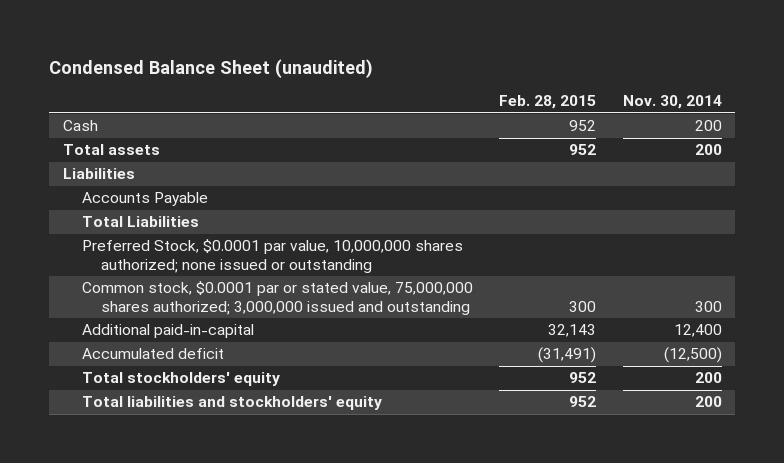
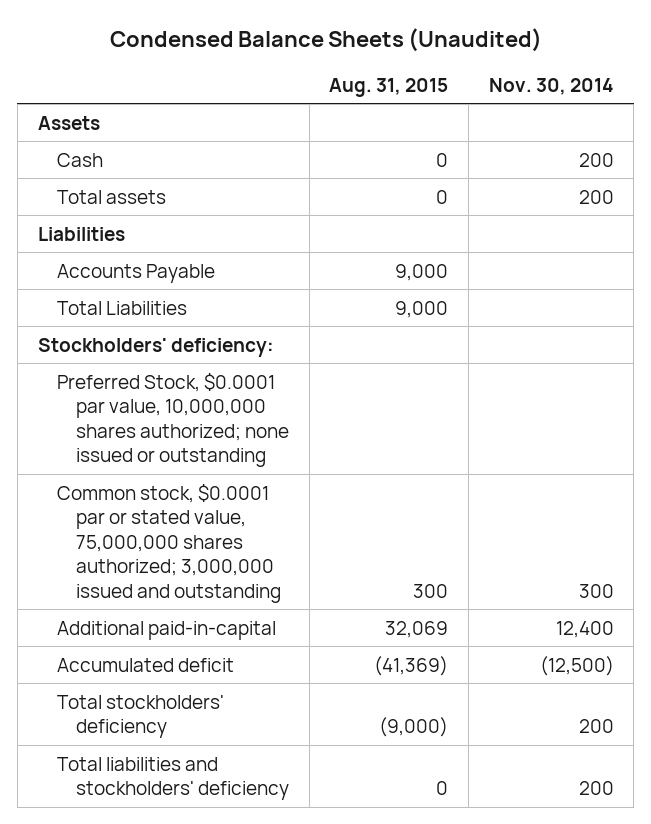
[49,58,374,78] Condensed Balance Sheet (unaudited) -> [109,28,542,53] Condensed Balance Sheets (Unaudited)
[499,95,597,110] Feb. 28, 2015 -> none
none -> [329,77,449,97] Aug. 31, 2015
none -> [37,115,100,130] Assets
none -> [37,337,274,357] Stockholders' deficiency:
[81,372,280,387] Total stockholders' equity -> [56,694,224,739] Total stockholders' deficiency
[81,396,382,411] Total liabilities and stockholders' equity -> [56,756,289,801] Total liabilities and stockholders' deficiency

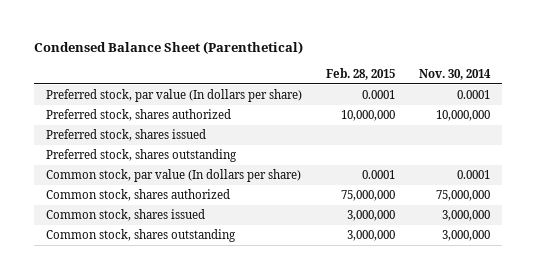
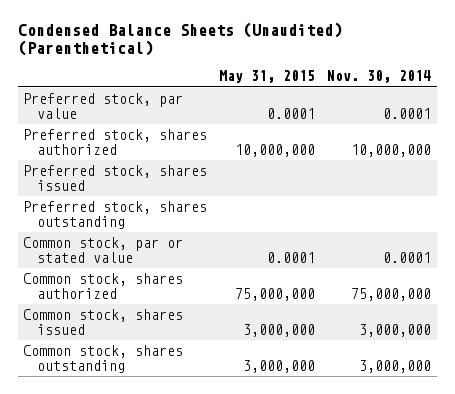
[34,41,304,55] Condensed Balance Sheet (Parenthetical) -> [17,21,342,56] Condensed Balance Sheets (Unaudited) (Parenthetical)
[326,67,396,80] Feb. 28, 2015 -> none
none -> [219,70,316,84] May 31, 2015
[46,89,303,103] Preferred stock, par value (In dollars per share) -> [23,92,184,119] Preferred stock, par value
[46,169,302,183] Common stock, par value (In dollars per share) -> [23,236,184,263] Common stock, par or stated value

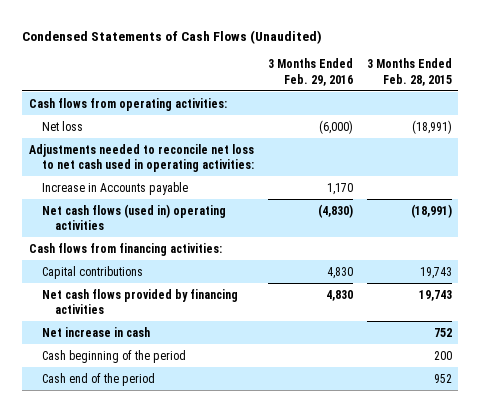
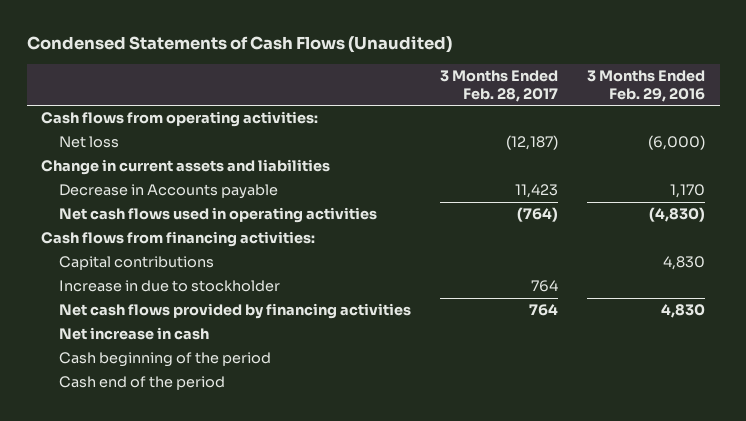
[366,58,452,86] 3 Months Ended Feb. 28, 2015 -> none
none -> [440,69,559,102] 3 Months Ended Feb. 28, 2017
[29,143,255,172] Adjustments needed to reconcile net loss to net cash used in operating activities: -> none
none -> [41,159,331,176] Change in current assets and liabilities
[41,181,188,195] Increase in Accounts payable -> [58,184,278,200] Decrease in Accounts payable
[41,203,226,230] Net cash flows (used in) operating activities -> [58,207,377,224] Net cash flows used in operating activities
none -> [58,280,280,293] Increase in due to stockholder

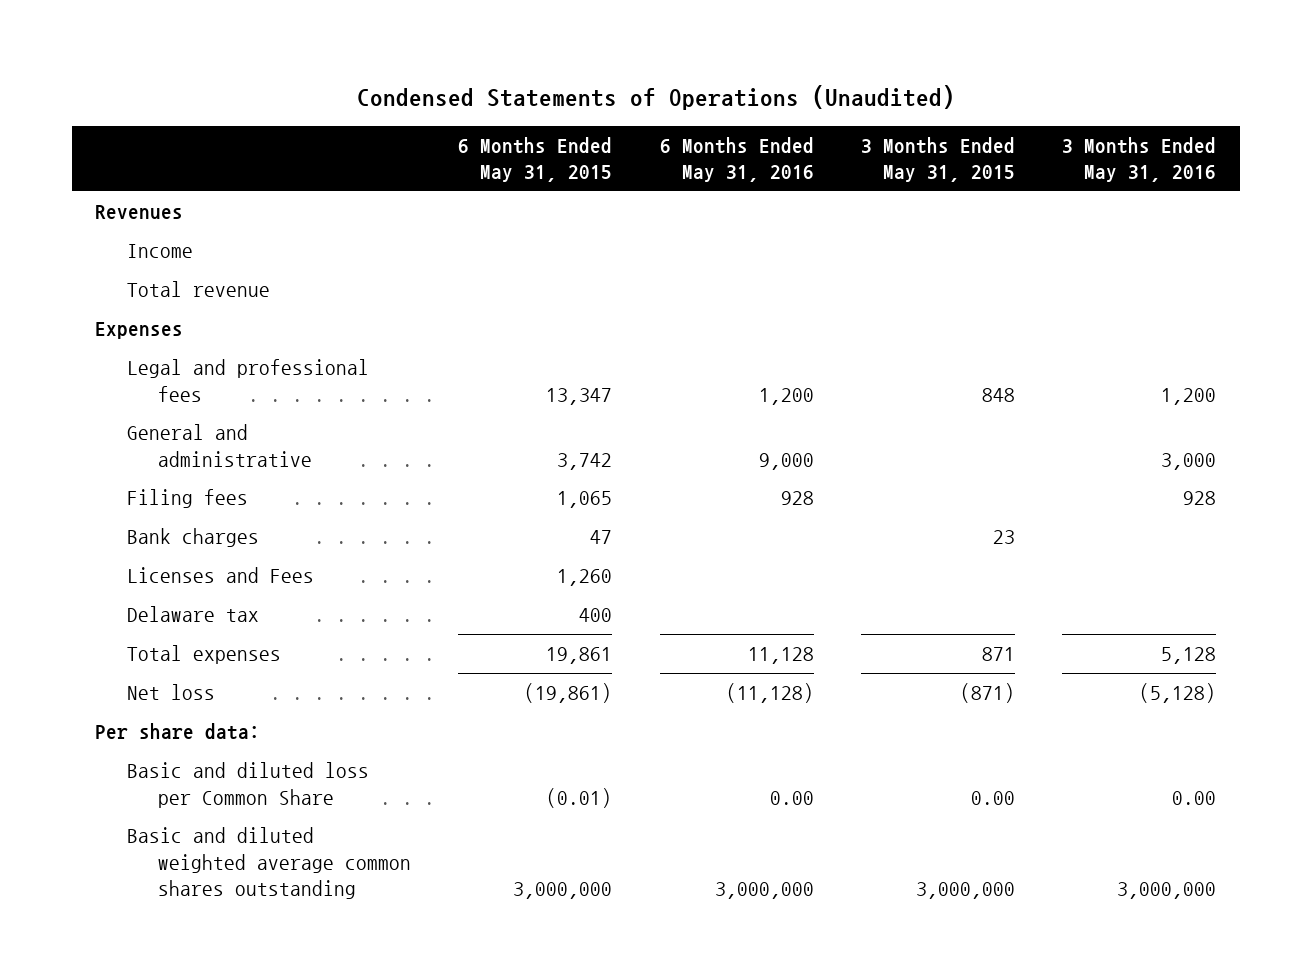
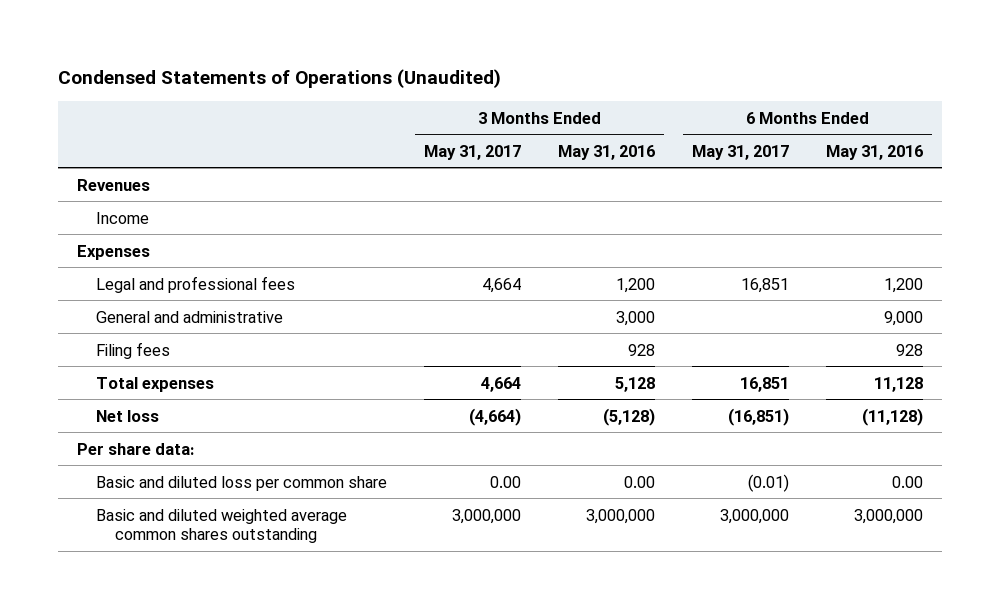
[458,136,613,183] 6 Months Ended May 31, 2015 -> none
[861,136,1016,183] 3 Months Ended May 31, 2015 -> none
none -> [424,144,522,160] May 31, 2017
none -> [692,144,790,160] May 31, 2017
[126,281,270,298] Total revenue -> none
[126,528,259,548] Bank charges -> none
[126,567,314,584] Licenses and Fees -> none
[126,606,259,623] Delaware tax -> none
[126,762,369,808] Basic and diluted loss per Common Share -> [96,475,388,491] Basic and diluted loss per common share

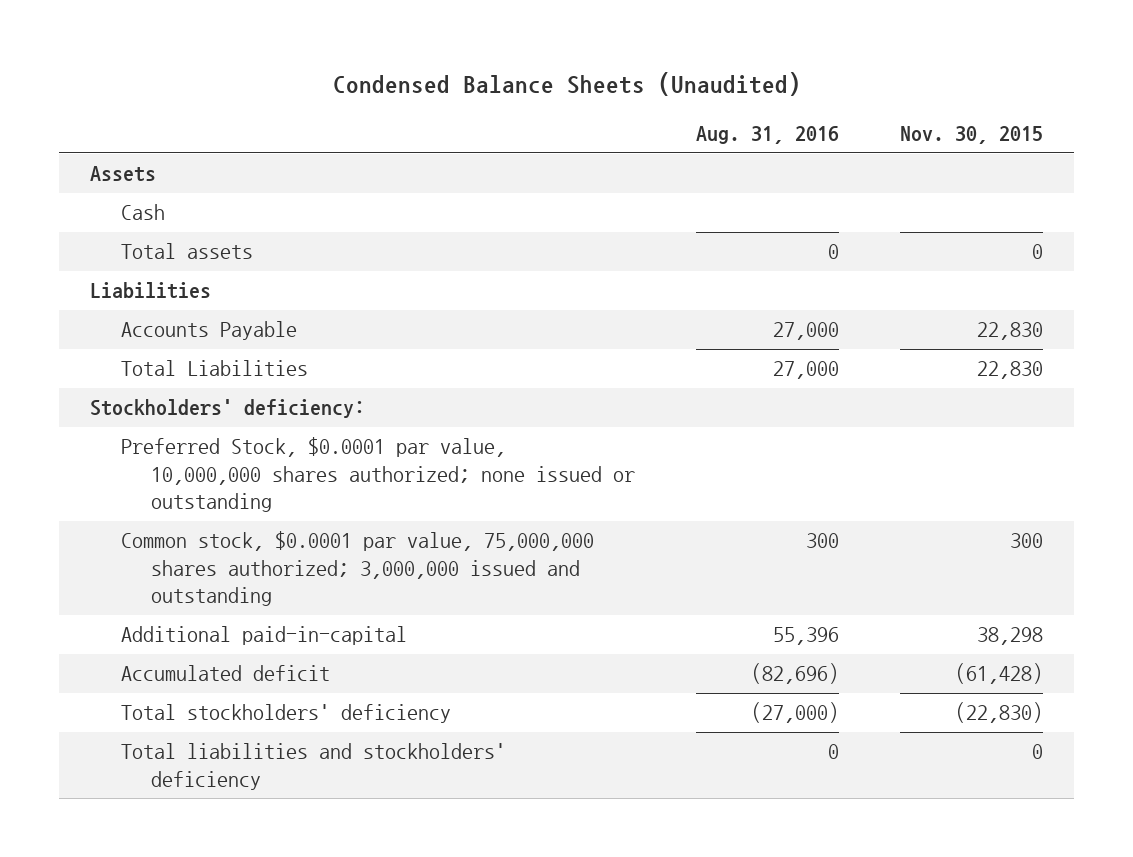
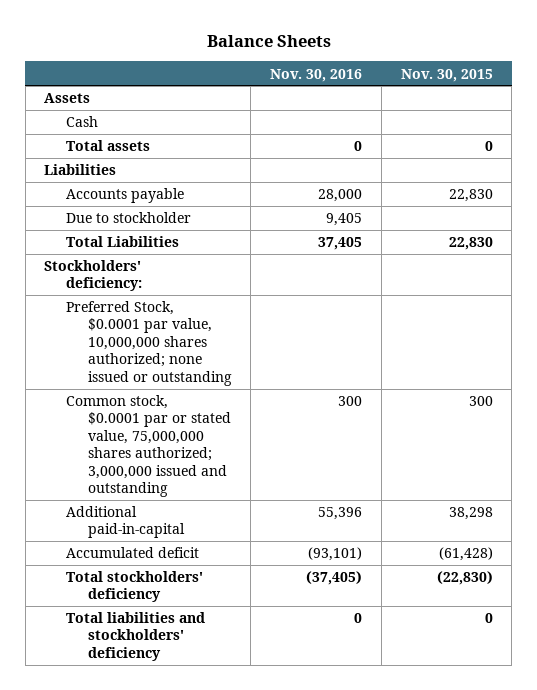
[332,72,801,97] Condensed Balance Sheets (Unaudited) -> [206,35,331,48] Balance Sheets
[696,126,840,145] Aug. 31, 2016 -> none
none -> [270,68,363,82] Nov. 30, 2016
[120,321,297,341] Accounts Payable -> [66,188,185,204] Accounts payable
none -> [66,212,192,224] Due to stockholder
[120,531,594,606] Common stock, $0.0001 par value, 75,000,000 shares authorized; 3,000,000 issued and outstanding -> [66,395,231,498] Common stock, $0.0001 par or stated value, 75,000,000 shares authorized; 3,000,000 issued and outstanding

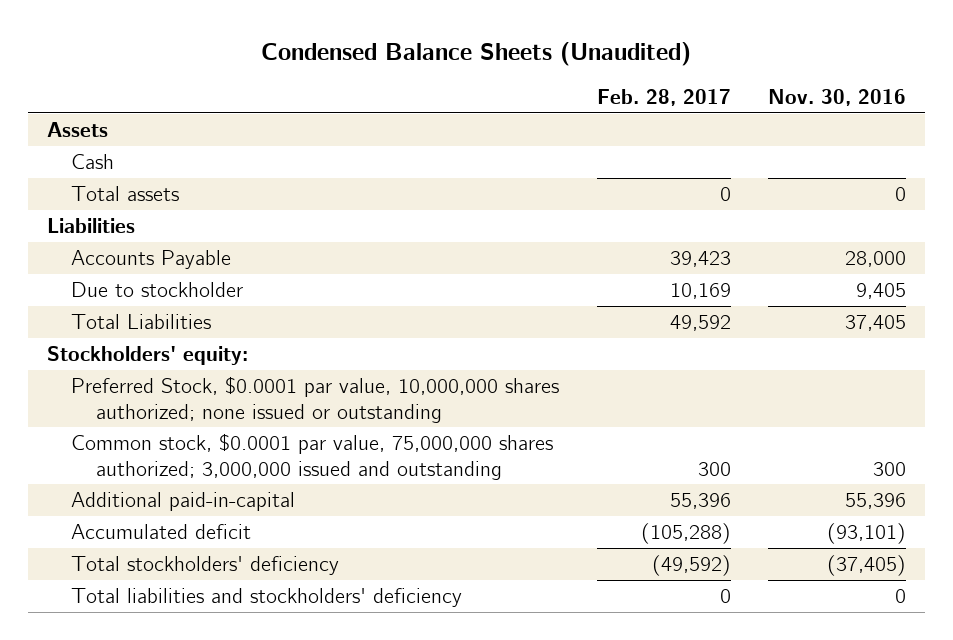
[206,35,331,48] Balance Sheets -> [261,42,692,67] Condensed Balance Sheets (Unaudited)
[400,68,493,82] Nov. 30, 2015 -> none
none -> [596,89,731,107] Feb. 28, 2017
[66,188,185,204] Accounts payable -> [71,249,232,269] Accounts Payable
[44,260,143,292] Stockholders' deficiency: -> [46,345,248,365] Stockholders' equity:
[66,395,231,498] Common stock, $0.0001 par or stated value, 75,000,000 shares authorized; 3,000,000 issued and outstanding -> [71,432,554,480] Common stock, $0.0001 par value, 75,000,000 shares authorized; 3,000,000 issued and outstanding

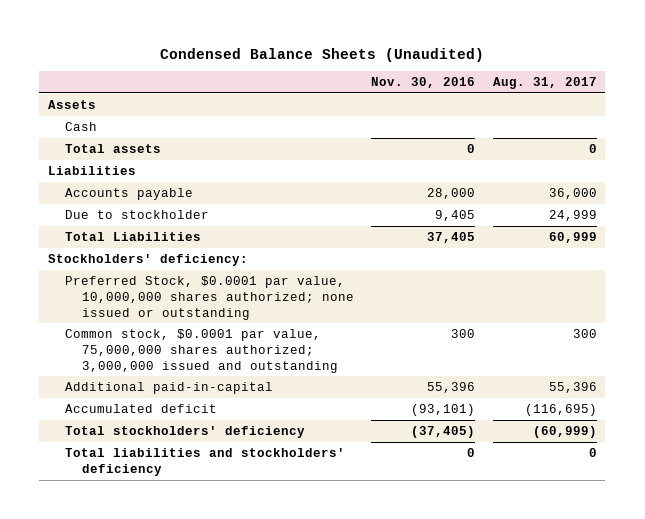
[596,89,731,107] Feb. 28, 2017 -> none
none -> [492,77,597,90] Aug. 31, 2017
[71,249,232,269] Accounts Payable -> [64,187,193,200] Accounts payable
[46,345,248,365] Stockholders' equity: -> [47,253,248,266] Stockholders' deficiency:

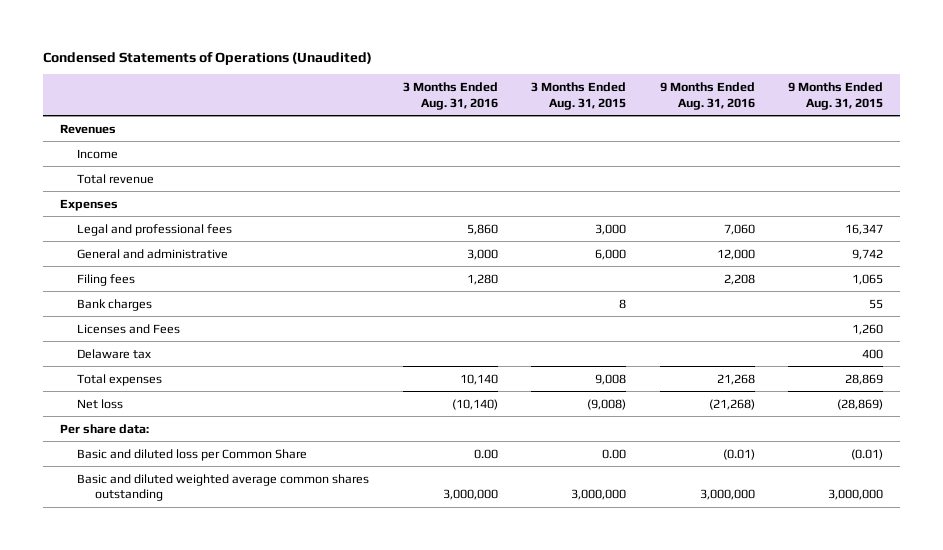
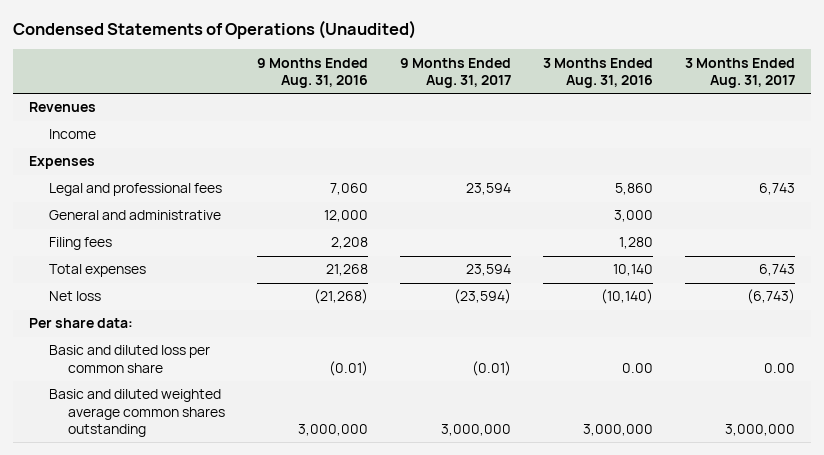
[531,81,627,110] 3 Months Ended Aug. 31, 2015 -> none
[788,81,884,110] 9 Months Ended Aug. 31, 2015 -> none
none -> [400,57,512,88] 9 Months Ended Aug. 31, 2017
none -> [685,57,796,88] 3 Months Ended Aug. 31, 2017
[77,173,155,184] Total revenue -> none
[77,298,153,311] Bank charges -> none
[77,323,181,334] Licenses and Fees -> none
[77,348,152,359] Delaware tax -> none
[77,448,308,461] Basic and diluted loss per Common Share -> [48,345,210,373] Basic and diluted loss per common share

